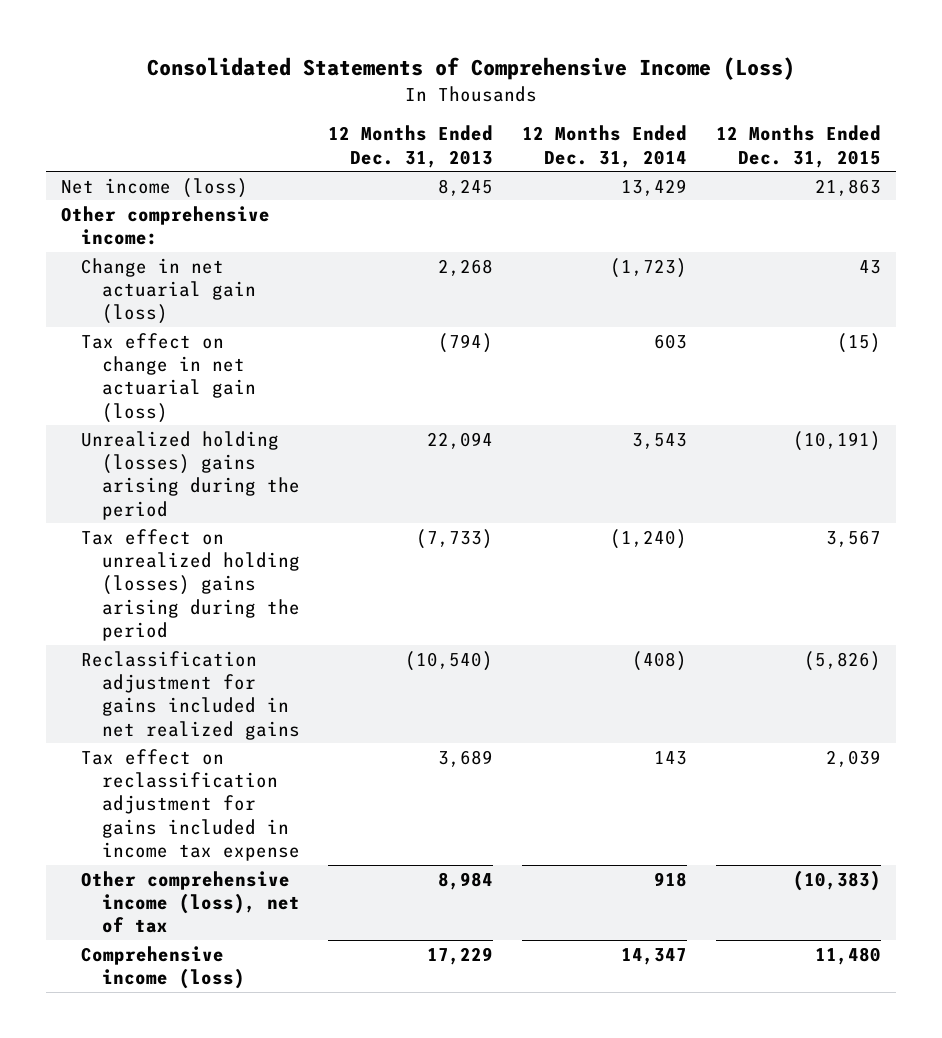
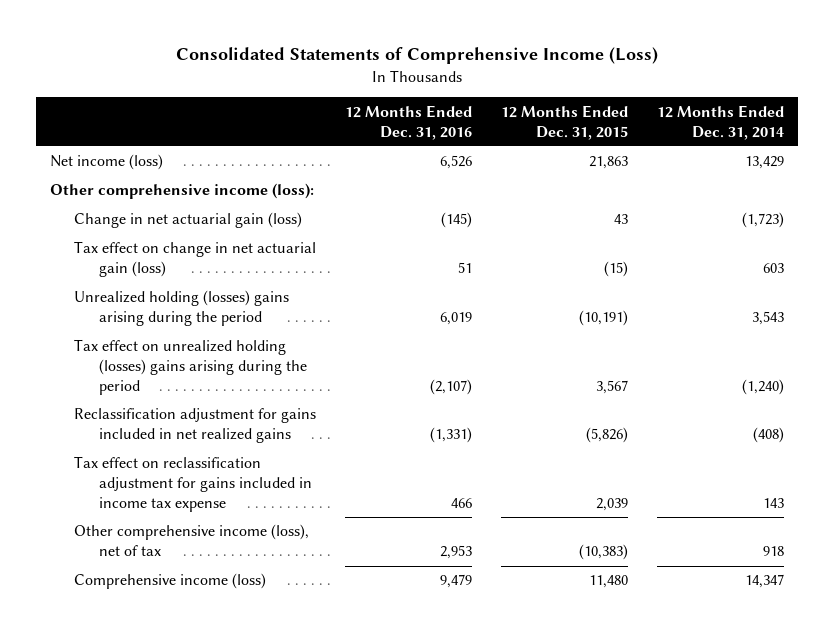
[328,125,494,168] 12 Months Ended Dec. 31, 2013 -> none
none -> [345,104,473,140] 12 Months Ended Dec. 31, 2016
[60,205,270,246] Other comprehensive income: -> [50,183,315,200] Other comprehensive income (loss):

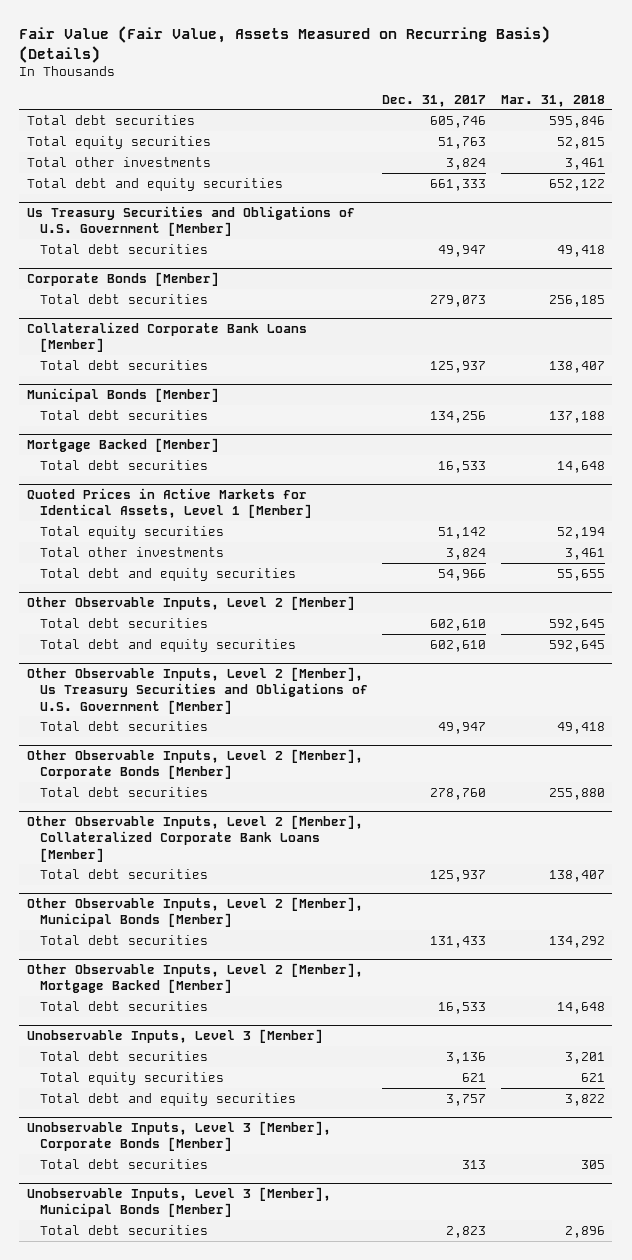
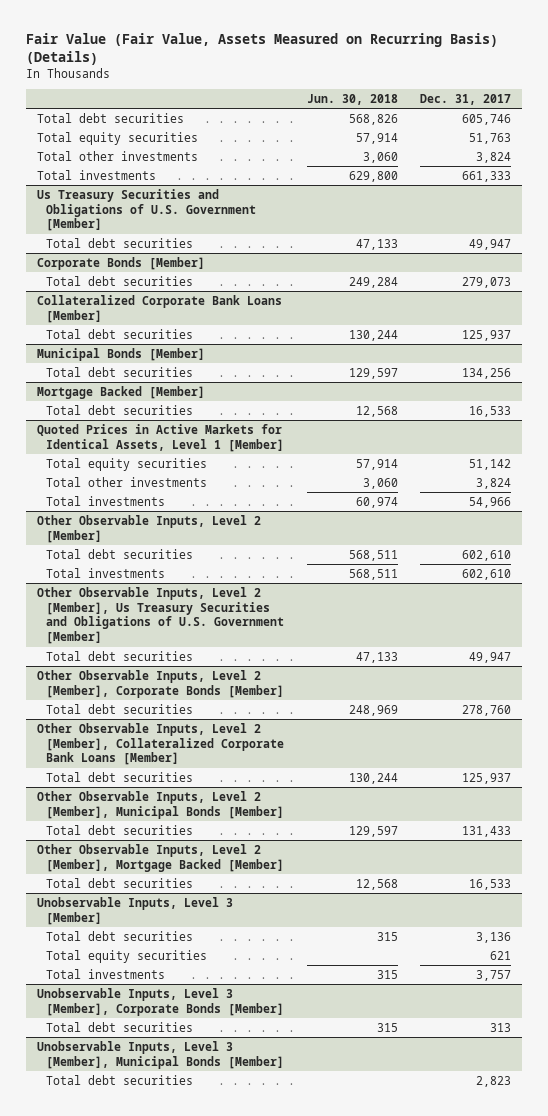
[501,94,606,107] Mar. 31, 2018 -> none
none -> [306,93,398,105] Jun. 30, 2018
[26,177,283,191] Total debt and equity securities -> [37,169,157,180] Total investments
[39,567,296,581] Total debt and equity securities -> [46,495,166,506] Total investments
[39,638,296,652] Total debt and equity securities -> [46,567,166,578] Total investments
[39,1092,296,1106] Total debt and equity securities -> [46,968,166,979] Total investments

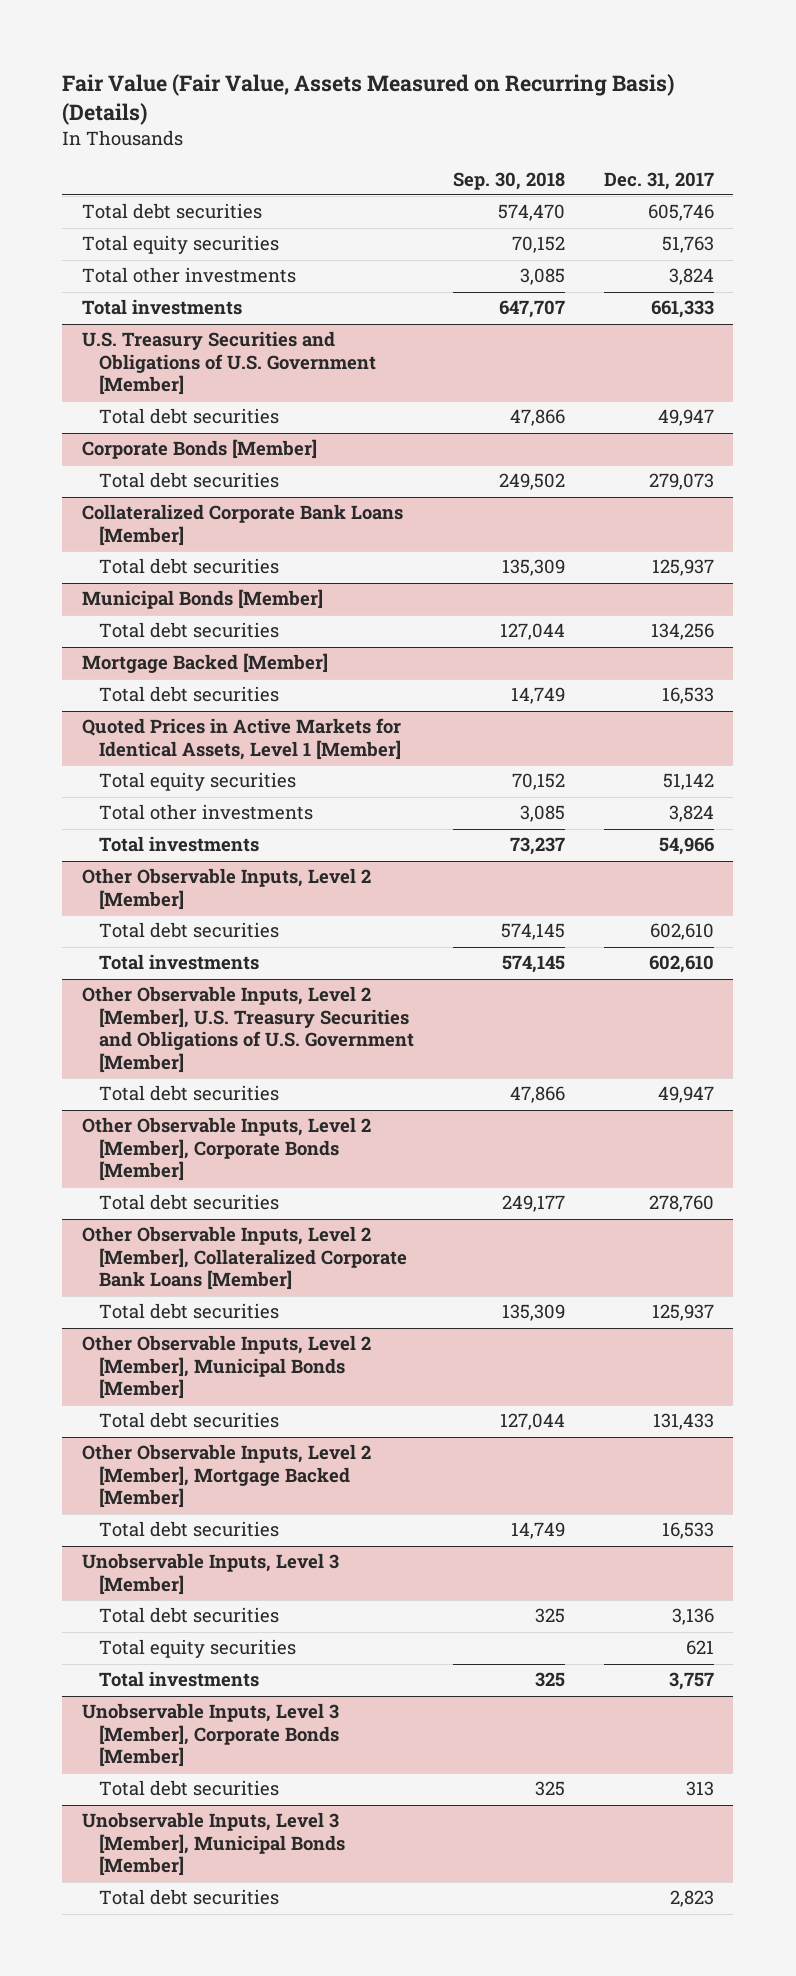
[306,93,398,105] Jun. 30, 2018 -> none
none -> [452,171,565,190] Sep. 30, 2018
[37,188,257,232] Us Treasury Securities and Obligations of U.S. Government [Member] -> [81,331,376,396] U.S. Treasury Securities and Obligations of U.S. Government [Member]
[37,586,285,645] Other Observable Inputs, Level 2 [Member], Us Treasury Securities and Obligations of U.S. Government [Member] -> [81,986,414,1073] Other Observable Inputs, Level 2 [Member], U.S. Treasury Securities and Obligations of U.S. Government [Member]

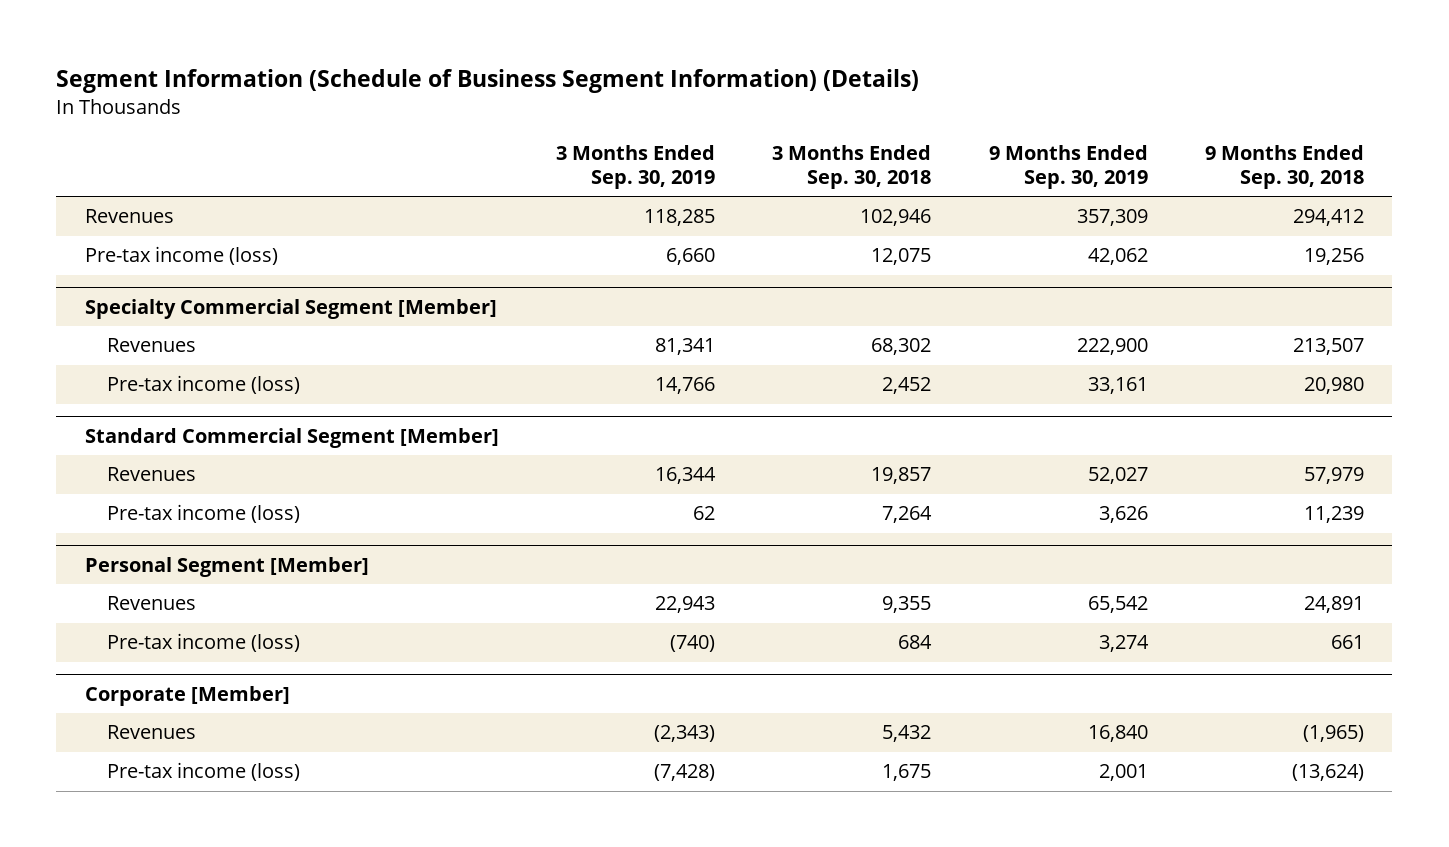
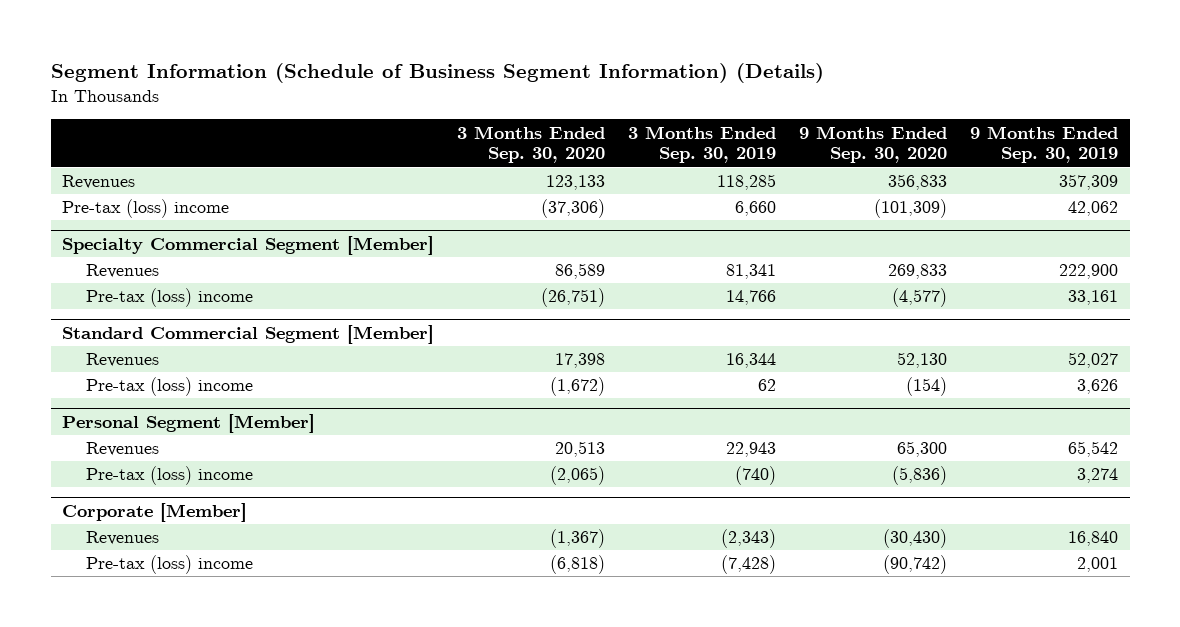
[772,144,932,189] 3 Months Ended Sep. 30, 2018 -> none
[1204,144,1364,189] 9 Months Ended Sep. 30, 2018 -> none
none -> [457,125,606,164] 3 Months Ended Sep. 30, 2020
none -> [799,125,948,164] 9 Months Ended Sep. 30, 2020
[84,246,278,266] Pre-tax income (loss) -> [62,199,230,219] Pre-tax (loss) income
[106,375,300,395] Pre-tax income (loss) -> [85,288,253,308] Pre-tax (loss) income
[106,504,300,524] Pre-tax income (loss) -> [85,377,253,397] Pre-tax (loss) income
[106,633,300,653] Pre-tax income (loss) -> [85,466,253,486] Pre-tax (loss) income
[106,762,300,782] Pre-tax income (loss) -> [85,555,253,575] Pre-tax (loss) income

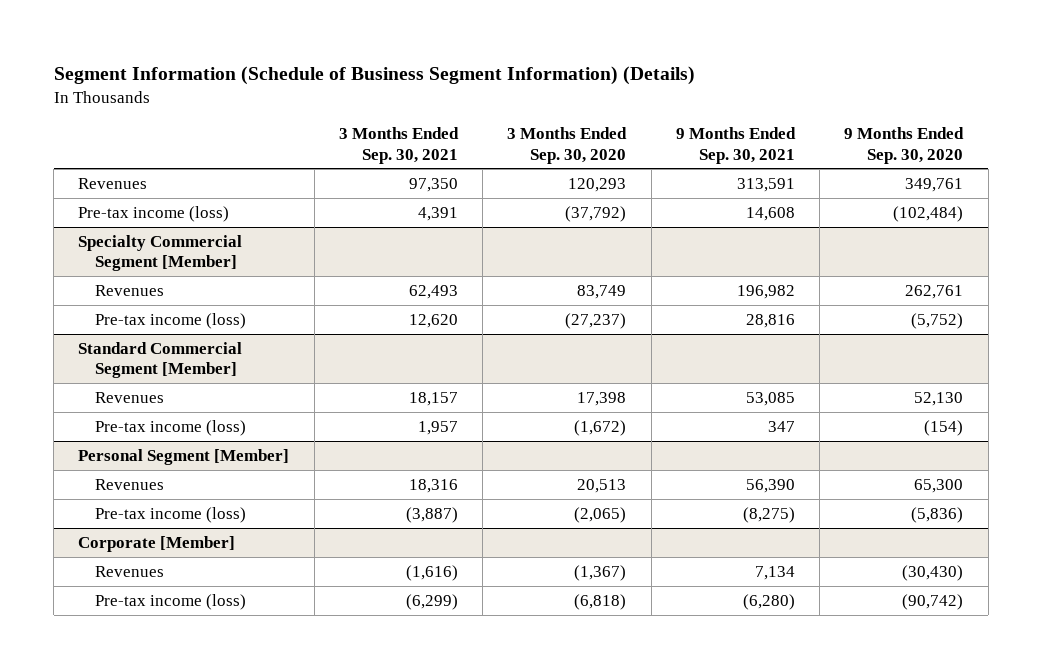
[628,125,777,164] 3 Months Ended Sep. 30, 2019 -> none
[970,125,1119,164] 9 Months Ended Sep. 30, 2019 -> none
none -> [338,127,459,164] 3 Months Ended Sep. 30, 2021
none -> [675,127,796,164] 9 Months Ended Sep. 30, 2021
[546,175,606,191] 123,133 -> [568,177,627,192] 120,293
[888,174,948,191] 356,833 -> [905,177,964,192] 349,761
[62,199,230,219] Pre-tax (loss) income -> [78,205,230,222] Pre-tax income (loss)
[541,199,606,219] (37,306) -> [565,205,627,222] (37,792)
[874,199,948,219] (101,309) -> [893,205,964,222] (102,484)
[555,263,606,280] 86,589 -> [577,284,627,299] 83,749
[888,264,948,280] 269,833 -> [905,284,964,299] 262,761
[85,288,253,308] Pre-tax (loss) income -> [94,312,246,329] Pre-tax income (loss)
[541,288,606,308] (26,751) -> [565,312,627,329] (27,237)
[892,288,948,308] (4,577) -> [911,312,964,329] (5,752)
[85,377,253,397] Pre-tax (loss) income -> [94,419,246,436] Pre-tax income (loss)
[85,466,253,486] Pre-tax (loss) income -> [94,506,246,523] Pre-tax income (loss)
[85,555,253,575] Pre-tax (loss) income -> [94,593,246,610] Pre-tax income (loss)

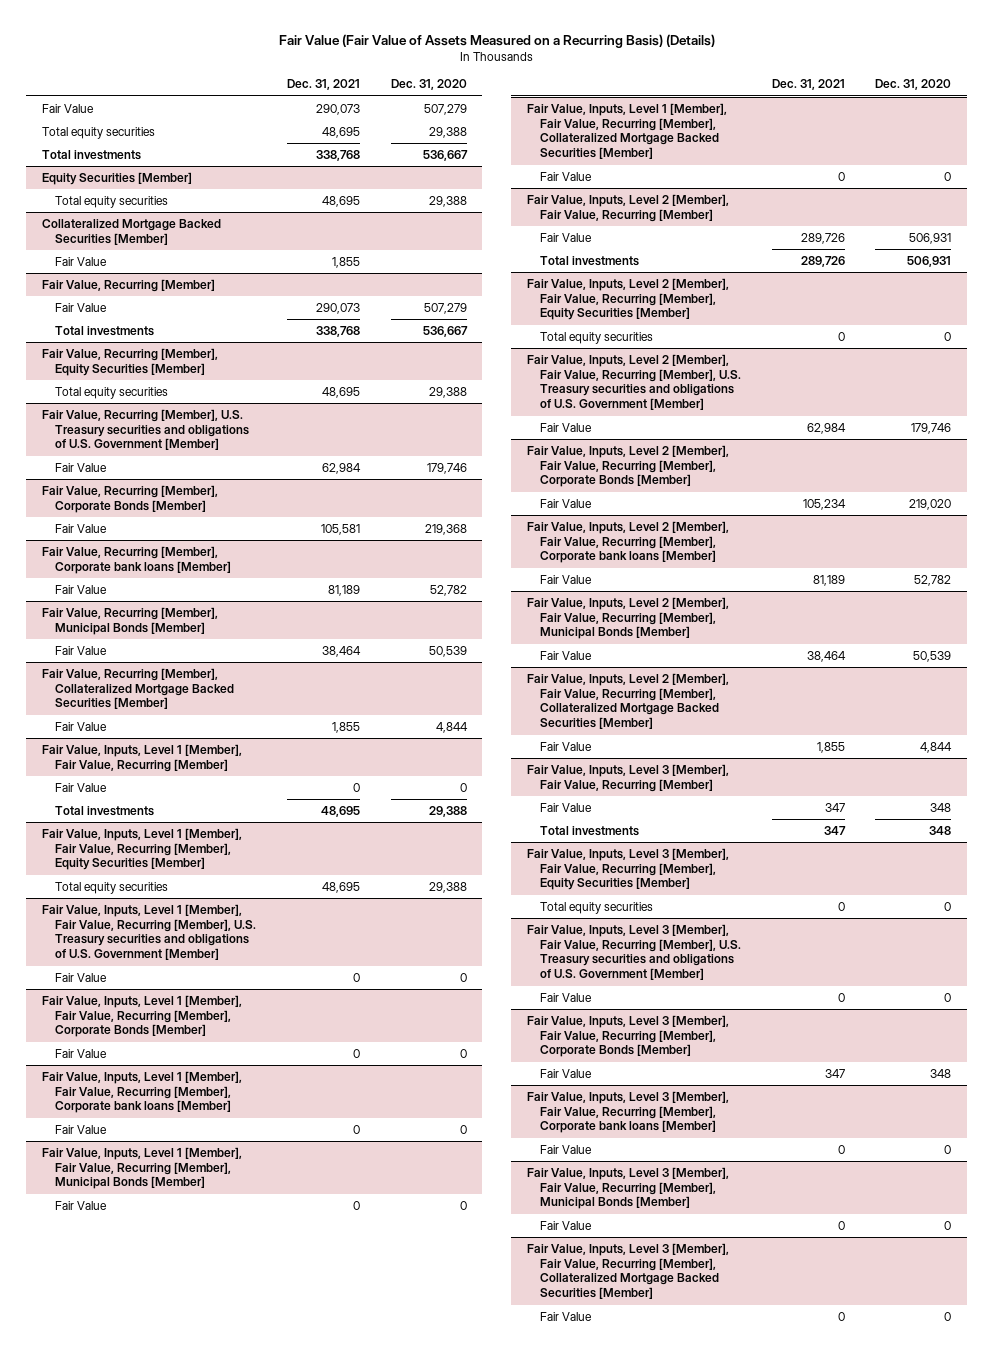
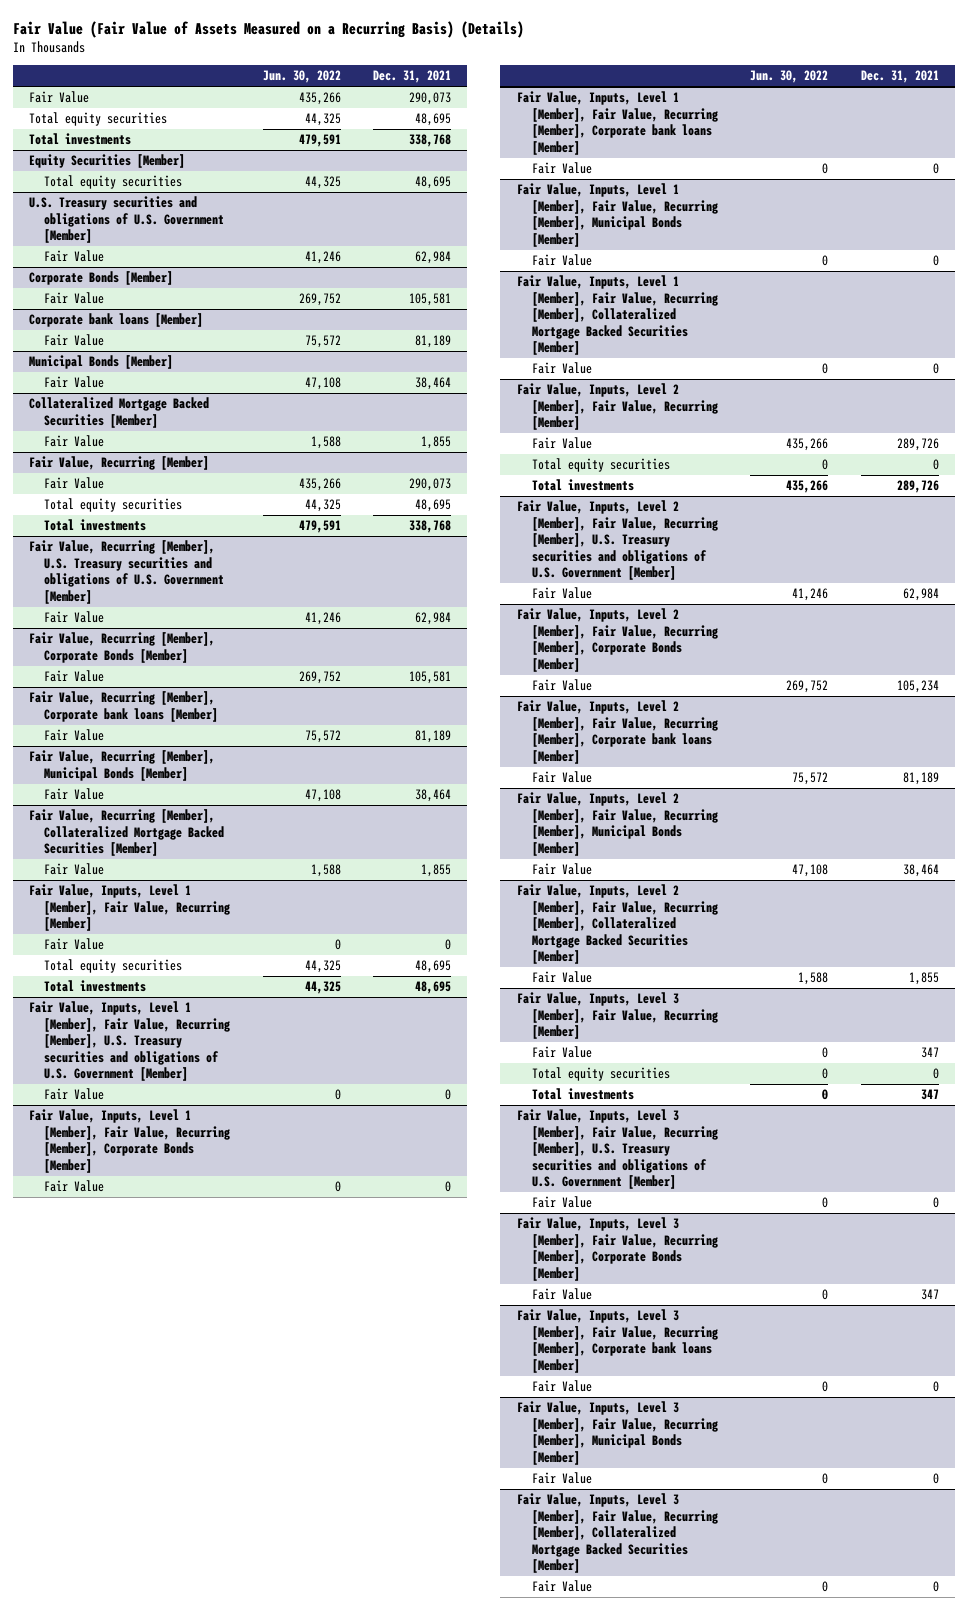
[390,79,467,91] Dec. 31, 2020 -> none
none -> [262,70,341,84] Jun. 30, 2022
none -> [28,196,225,244] U.S. Treasury securities and obligations of U.S. Government [Member]
none -> [44,250,105,263] Fair Value
none -> [28,271,173,286] Corporate Bonds [Member]
none -> [44,292,105,305] Fair Value
none -> [28,313,203,328] Corporate bank loans [Member]
none -> [44,334,105,347] Fair Value
none -> [28,355,173,370] Municipal Bonds [Member]
none -> [44,376,105,389] Fair Value
[41,347,218,376] Fair Value, Recurring [Member], Equity Securities [Member] -> none
[54,325,154,336] Total investments -> [44,519,147,532] Total investments
[41,827,242,871] Fair Value, Inputs, Level 1 [Member], Fair Value, Recurring [Member], Equity Securities [Member] -> none
[54,805,154,816] Total investments -> [44,980,147,993] Total investments
[526,277,729,321] Fair Value, Inputs, Level 2 [Member], Fair Value, Recurring [Member], Equity Securities [Member] -> none
[539,255,639,266] Total investments -> [531,479,634,492] Total investments
[526,847,729,891] Fair Value, Inputs, Level 3 [Member], Fair Value, Recurring [Member], Equity Securities [Member] -> none
[539,825,639,836] Total investments -> [531,1088,634,1101] Total investments

